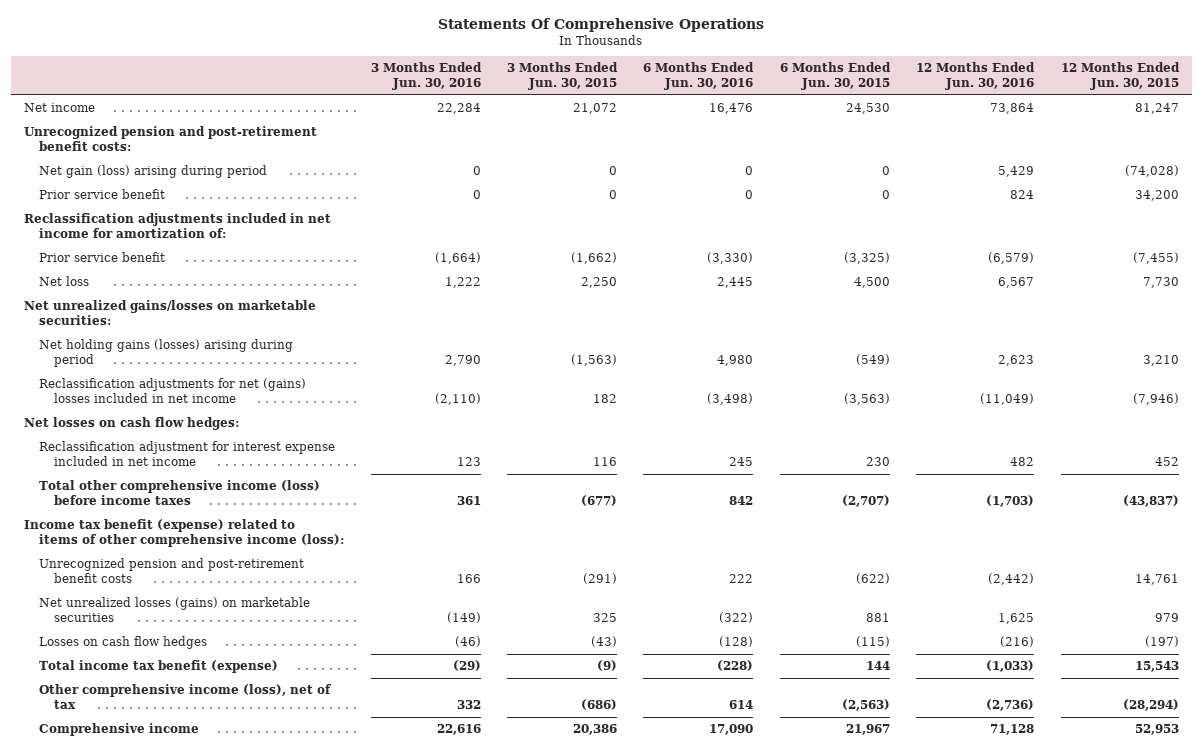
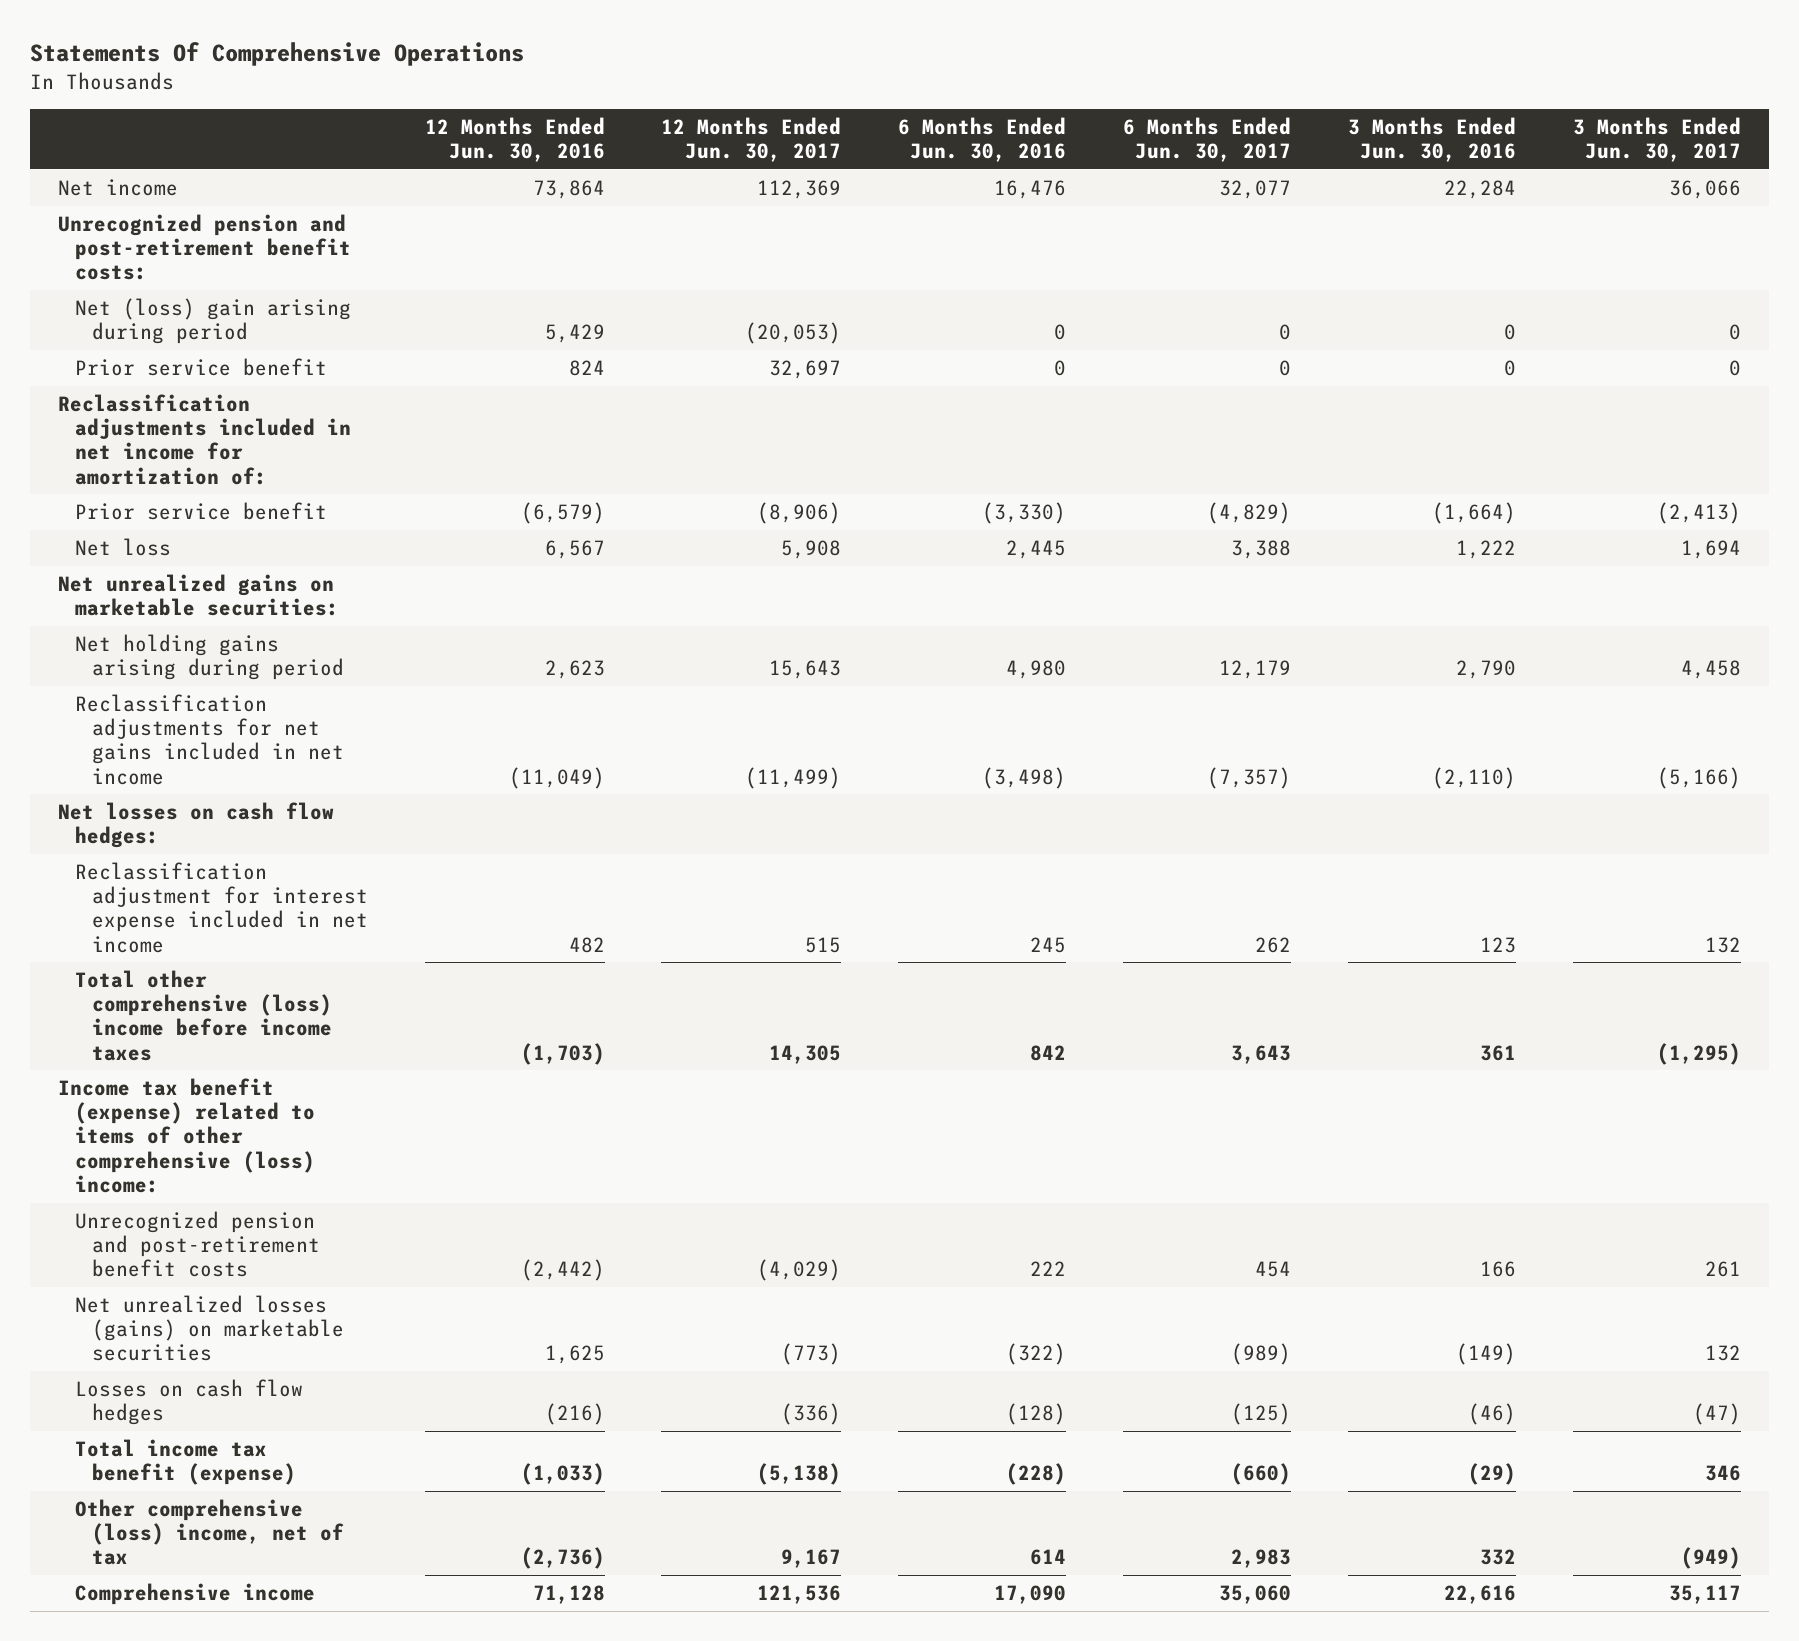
[506,62,618,91] 3 Months Ended Jun. 30, 2015 -> none
[779,62,891,91] 6 Months Ended Jun. 30, 2015 -> none
[1060,62,1180,91] 12 Months Ended Jun. 30, 2015 -> none
none -> [661,116,842,163] 12 Months Ended Jun. 30, 2017
none -> [1123,116,1292,163] 6 Months Ended Jun. 30, 2017
none -> [1572,116,1741,163] 3 Months Ended Jun. 30, 2017
[39,165,268,179] Net gain (loss) arising during period -> [74,297,351,345] Net (loss) gain arising during period
[24,300,317,325] Net unrealized gains/losses on marketable securities: -> [58,573,339,617] Net unrealized gains on marketable securities:
[39,339,294,367] Net holding gains (losses) arising during period -> [74,633,344,681] Net holding gains arising during period
[39,378,307,403] Reclassification adjustments for net (gains) losses included in net income -> [74,693,344,785] Reclassification adjustments for net gains included in net income
[39,480,321,505] Total other comprehensive income (loss) before income taxes -> [74,969,332,1061] Total other comprehensive (loss) income before income taxes
[24,519,345,547] Income tax benefit (expense) related to items of other comprehensive income (loss): -> [58,1077,315,1194] Income tax benefit (expense) related to items of other comprehensive (loss) income:
[39,684,332,709] Other comprehensive income (loss), net of tax -> [74,1498,344,1566] Other comprehensive (loss) income, net of tax

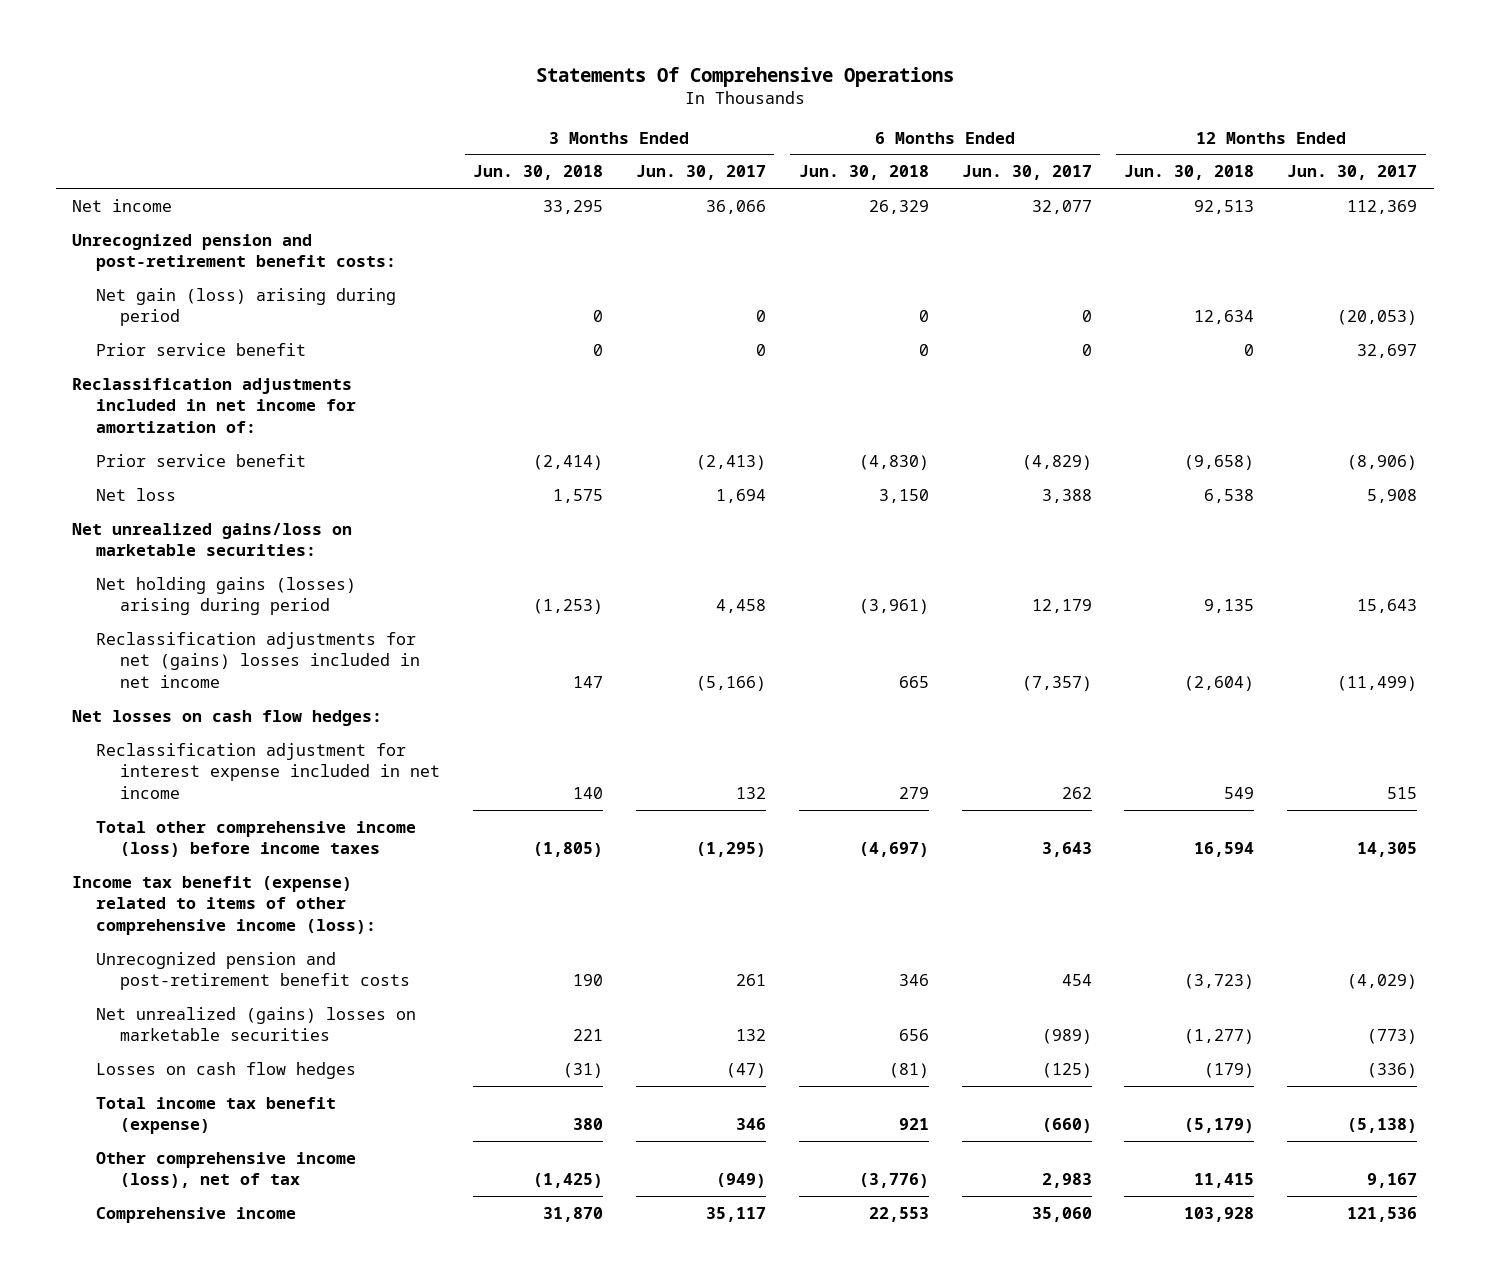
[424,116,605,163] 12 Months Ended Jun. 30, 2016 -> none
[898,116,1067,163] 6 Months Ended Jun. 30, 2016 -> none
[1348,116,1517,163] 3 Months Ended Jun. 30, 2016 -> none
none -> [472,165,603,181] Jun. 30, 2018
none -> [798,165,929,181] Jun. 30, 2018
none -> [1124,165,1255,181] Jun. 30, 2018
[74,297,351,345] Net (loss) gain arising during period -> [96,287,397,327] Net gain (loss) arising during period
[58,573,339,617] Net unrealized gains on marketable securities: -> [72,522,353,557] Net unrealized gains/loss on marketable securities:
[74,633,344,681] Net holding gains arising during period -> [96,576,357,616] Net holding gains (losses) arising during period
[74,693,344,785] Reclassification adjustments for net gains included in net income -> [96,631,420,688] Reclassification adjustments for net (gains) losses included in net income
[74,969,332,1061] Total other comprehensive (loss) income before income taxes -> [96,820,417,858] Total other comprehensive income (loss) before income taxes
[58,1077,315,1194] Income tax benefit (expense) related to items of other comprehensive (loss) income: -> [72,875,377,935] Income tax benefit (expense) related to items of other comprehensive income (loss):
[74,1294,344,1362] Net unrealized losses (gains) on marketable securities -> [96,1006,417,1042] Net unrealized (gains) losses on marketable securities
[74,1498,344,1566] Other comprehensive (loss) income, net of tax -> [96,1151,357,1189] Other comprehensive income (loss), net of tax

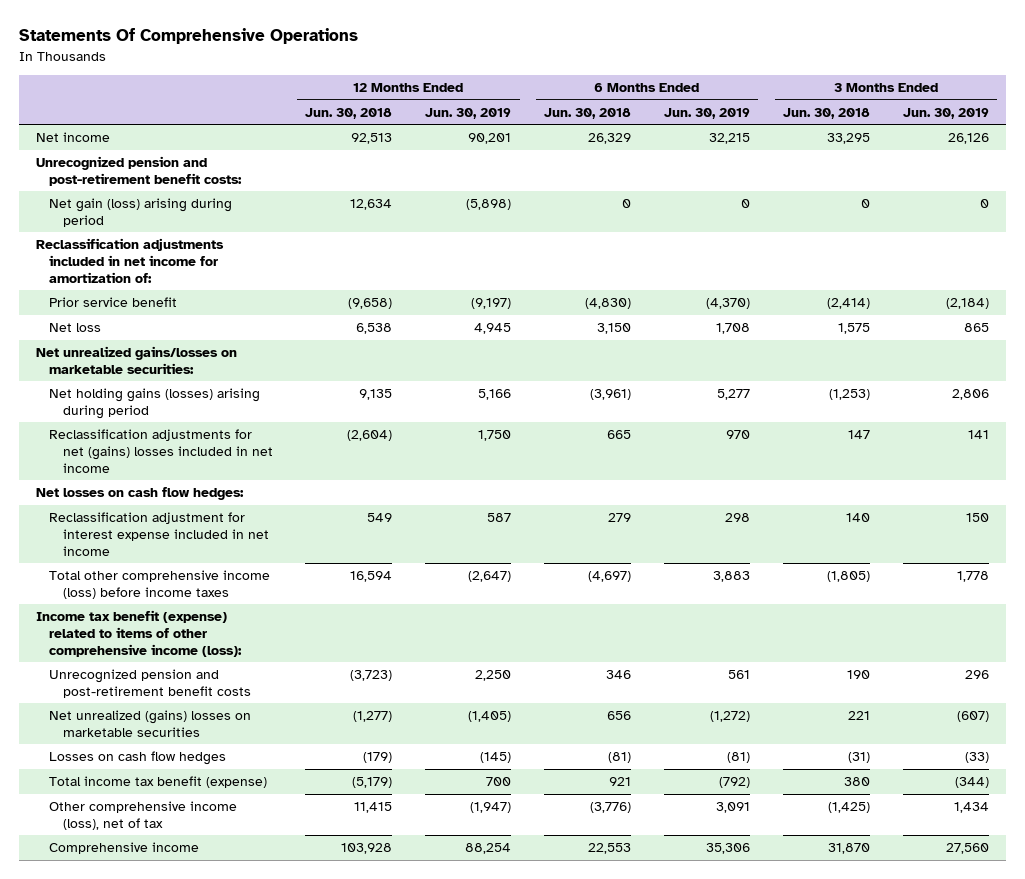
[635,165,766,181] Jun. 30, 2017 -> none
[961,165,1092,181] Jun. 30, 2017 -> none
[1287,165,1418,181] Jun. 30, 2017 -> none
none -> [425,107,512,119] Jun. 30, 2019
none -> [664,107,751,119] Jun. 30, 2019
none -> [903,107,990,119] Jun. 30, 2019
[96,342,307,356] Prior service benefit -> none
[72,522,353,557] Net unrealized gains/loss on marketable securities: -> [35,346,237,374] Net unrealized gains/losses on marketable securities:

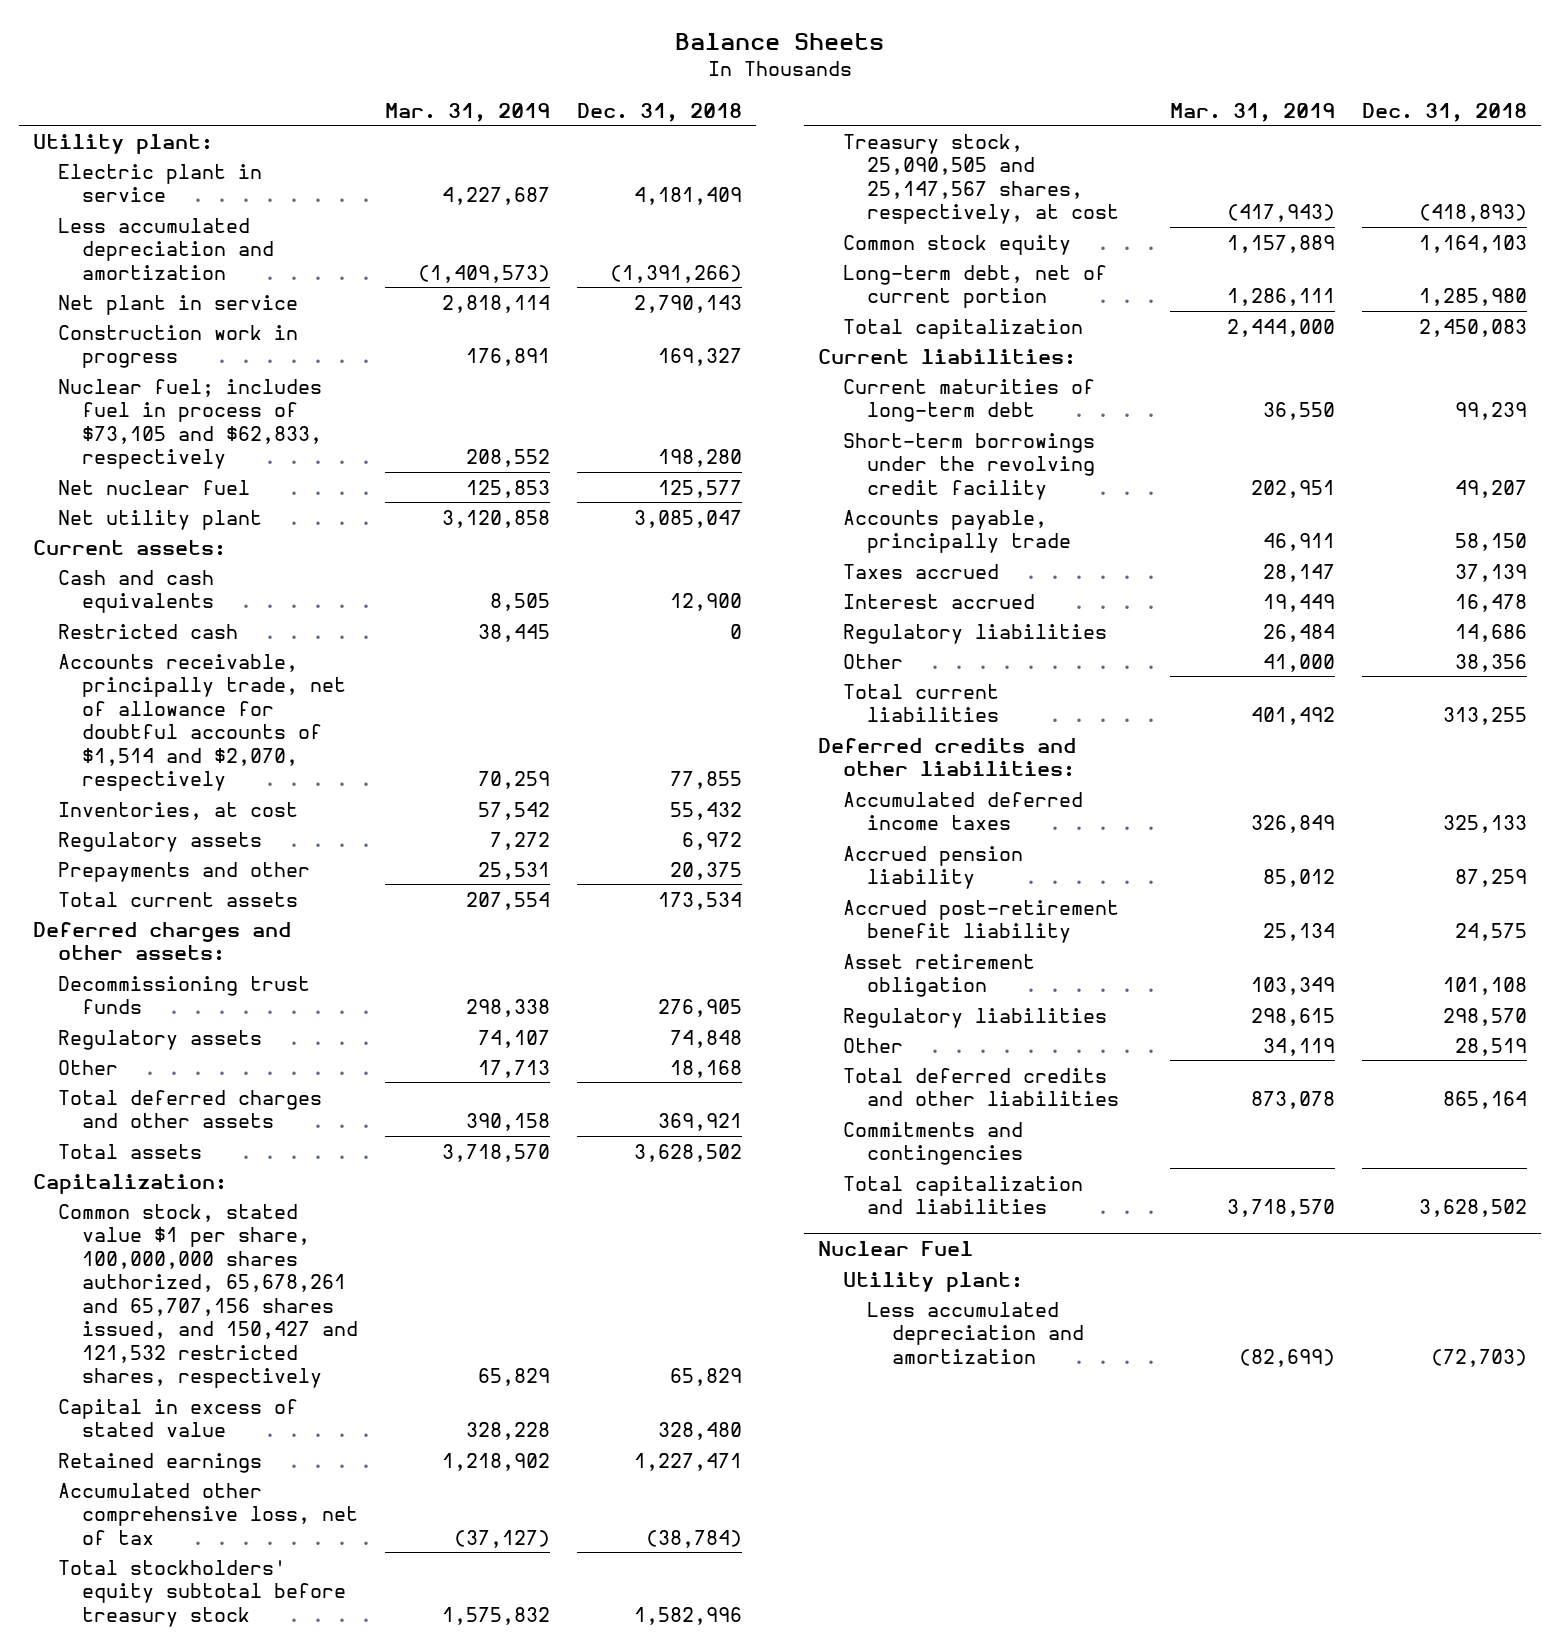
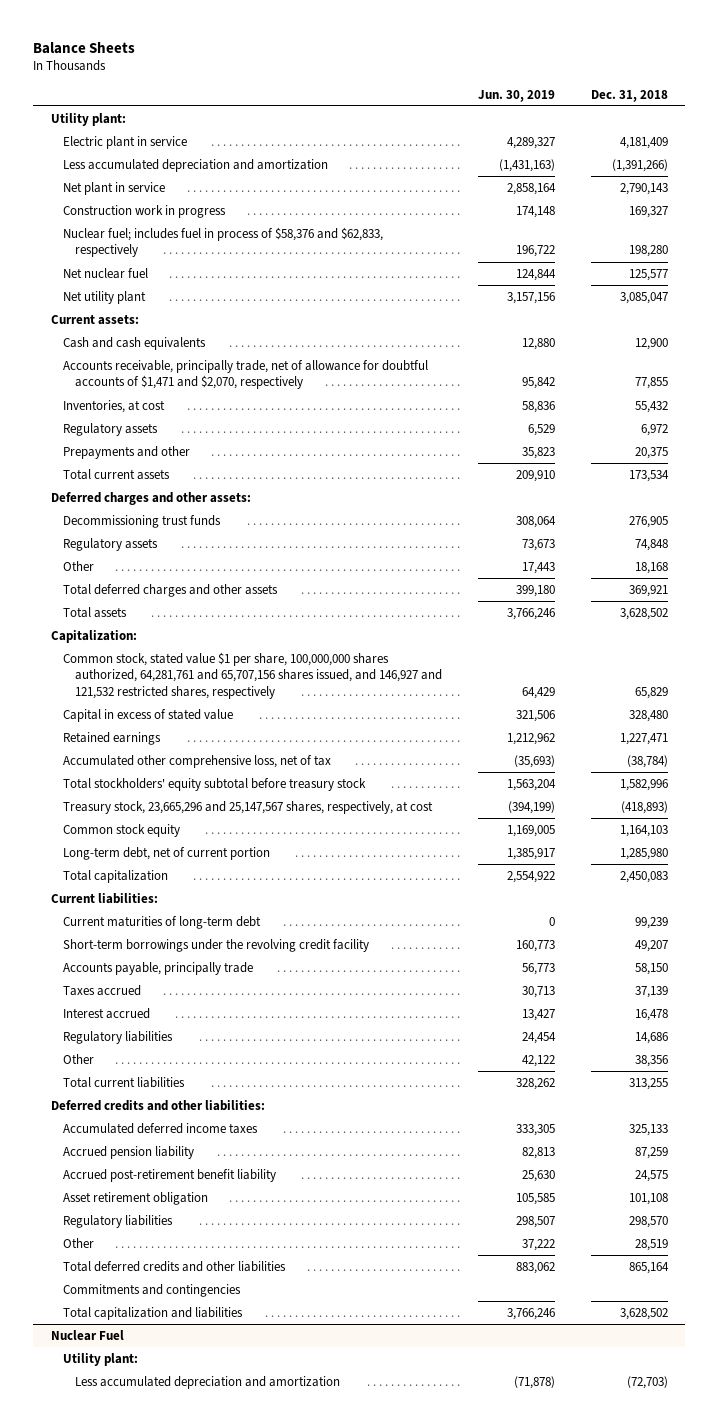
[385,102,551,122] Mar. 31, 2019 -> none
none -> [477,89,555,102] Jun. 30, 2019
[57,378,323,470] Nuclear fuel; includes fuel in process of $73,105 and $62,833, respectively -> [62,226,383,258] Nuclear fuel; includes fuel in process of $58,376 and $62,833, respectively
[57,623,238,639] Restricted cash -> none
[57,653,347,792] Accounts receivable, principally trade, net of allowance for doubtful accounts of $1,514 and $2,070, respectively -> [62,359,428,390] Accounts receivable, principally trade, net of allowance for doubtful accounts of $1,471 and $2,070, respectively
[57,1203,359,1389] Common stock, stated value $1 per share, 100,000,000 shares authorized, 65,678,261 and 65,707,156 shares issued, and 150,427 and 121,532 restricted shares, respectively -> [62,651,443,700] Common stock, stated value $1 per share, 100,000,000 shares authorized, 64,281,761 and 65,707,156 shares issued, and 146,927 and 121,532 restricted shares, respectively
[842,133,1120,225] Treasury stock, 25,090,505 and 25,147,567 shares, respectively, at cost -> [62,800,433,814] Treasury stock, 23,665,296 and 25,147,567 shares, respectively, at cost

